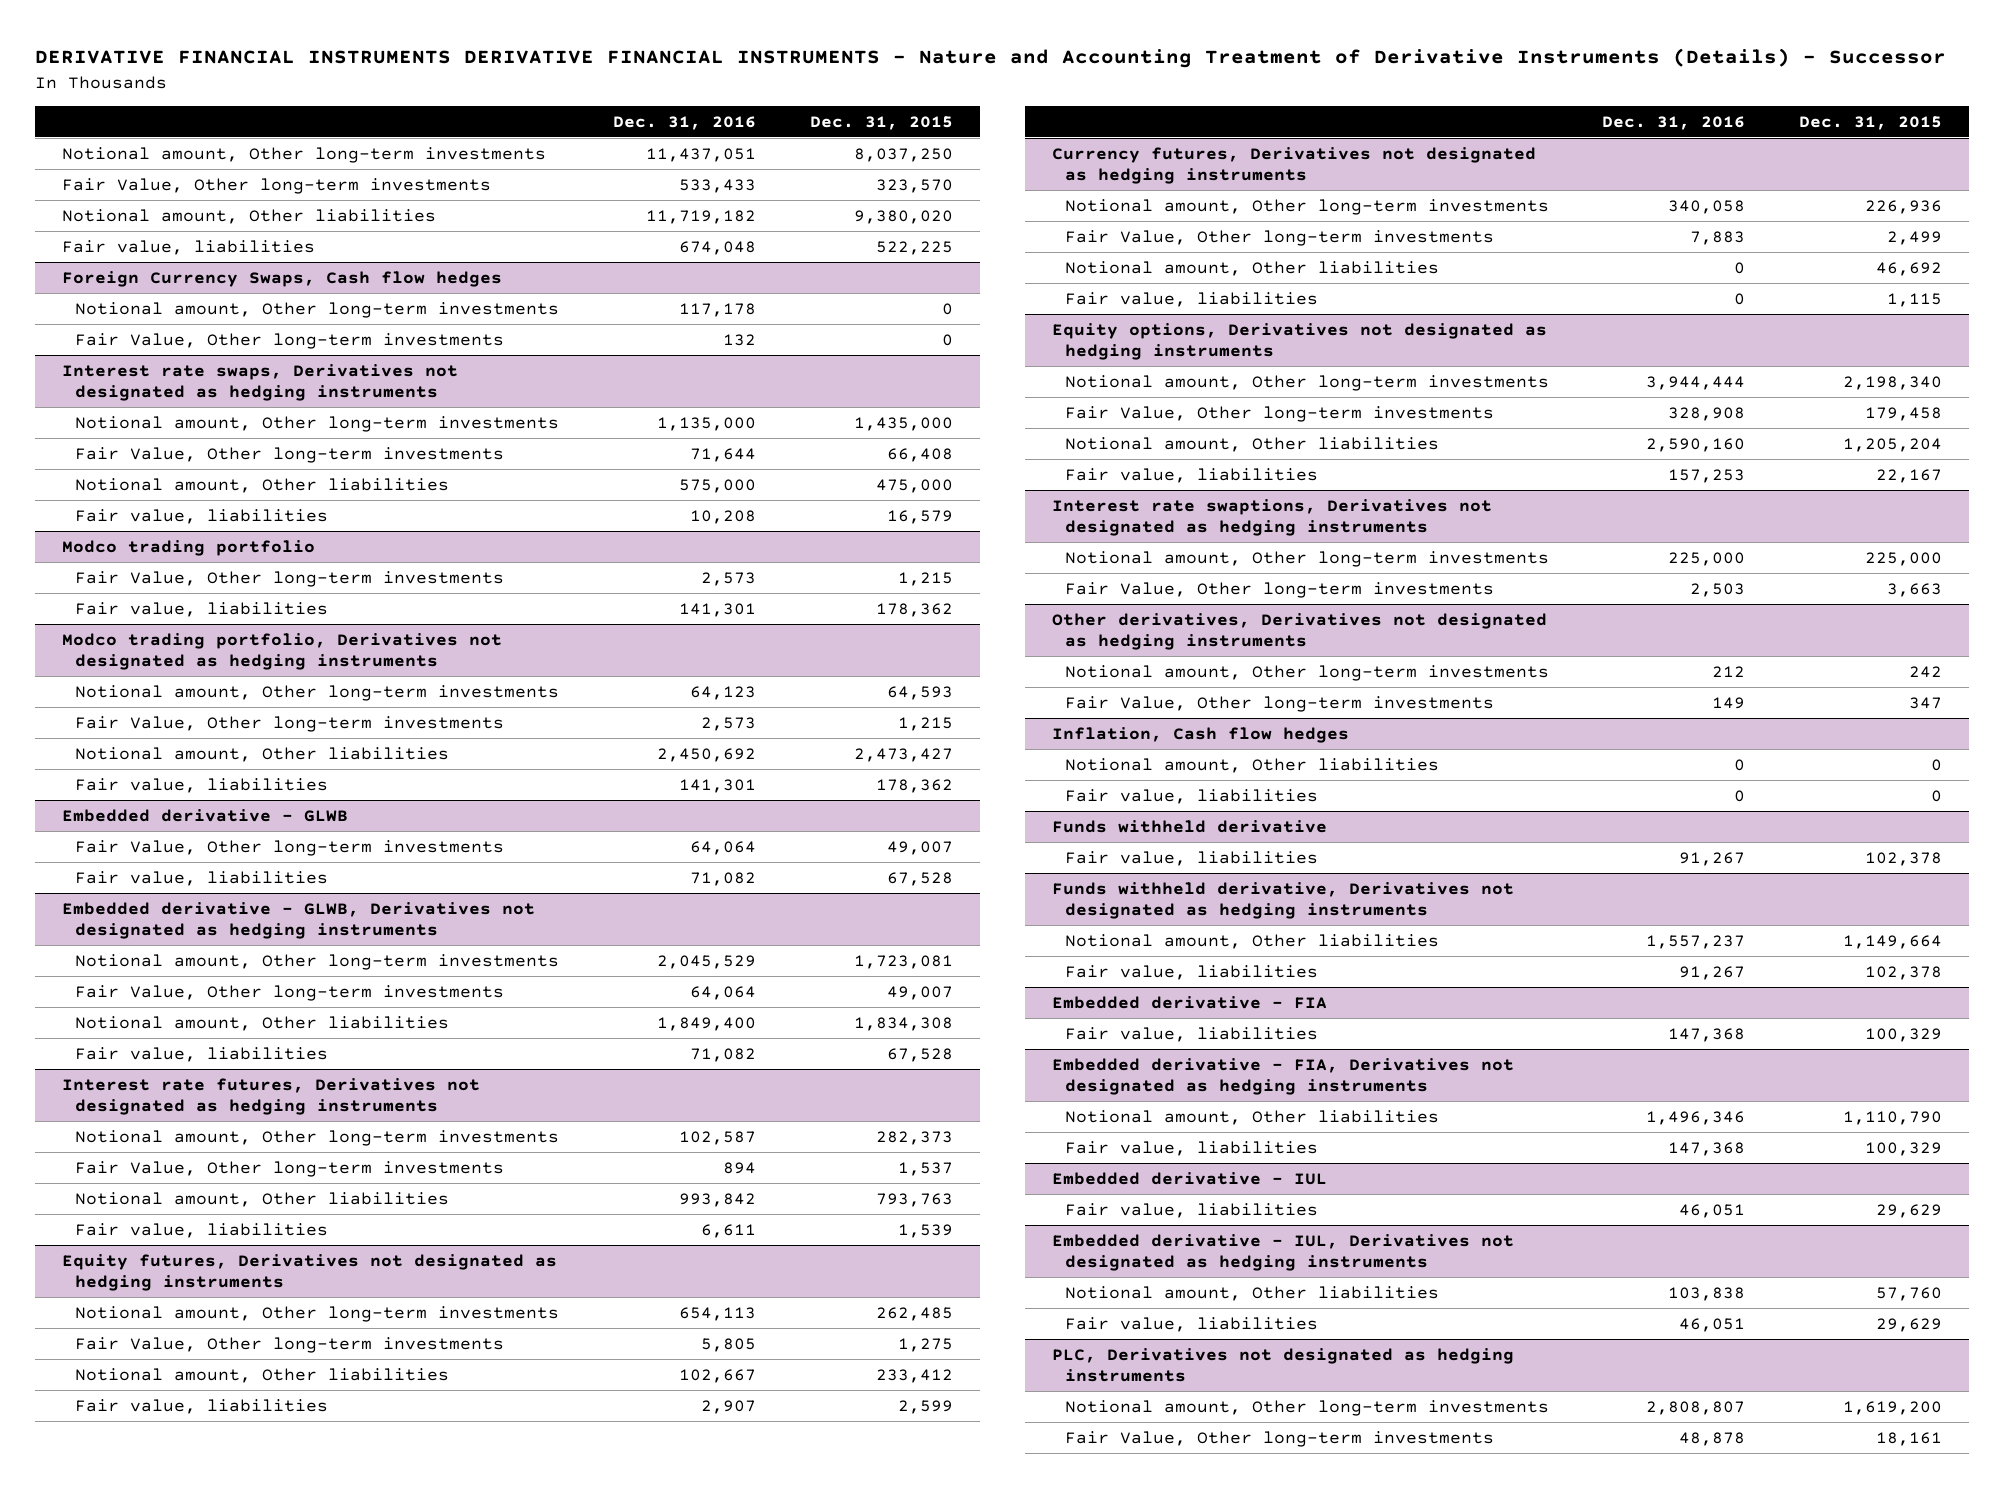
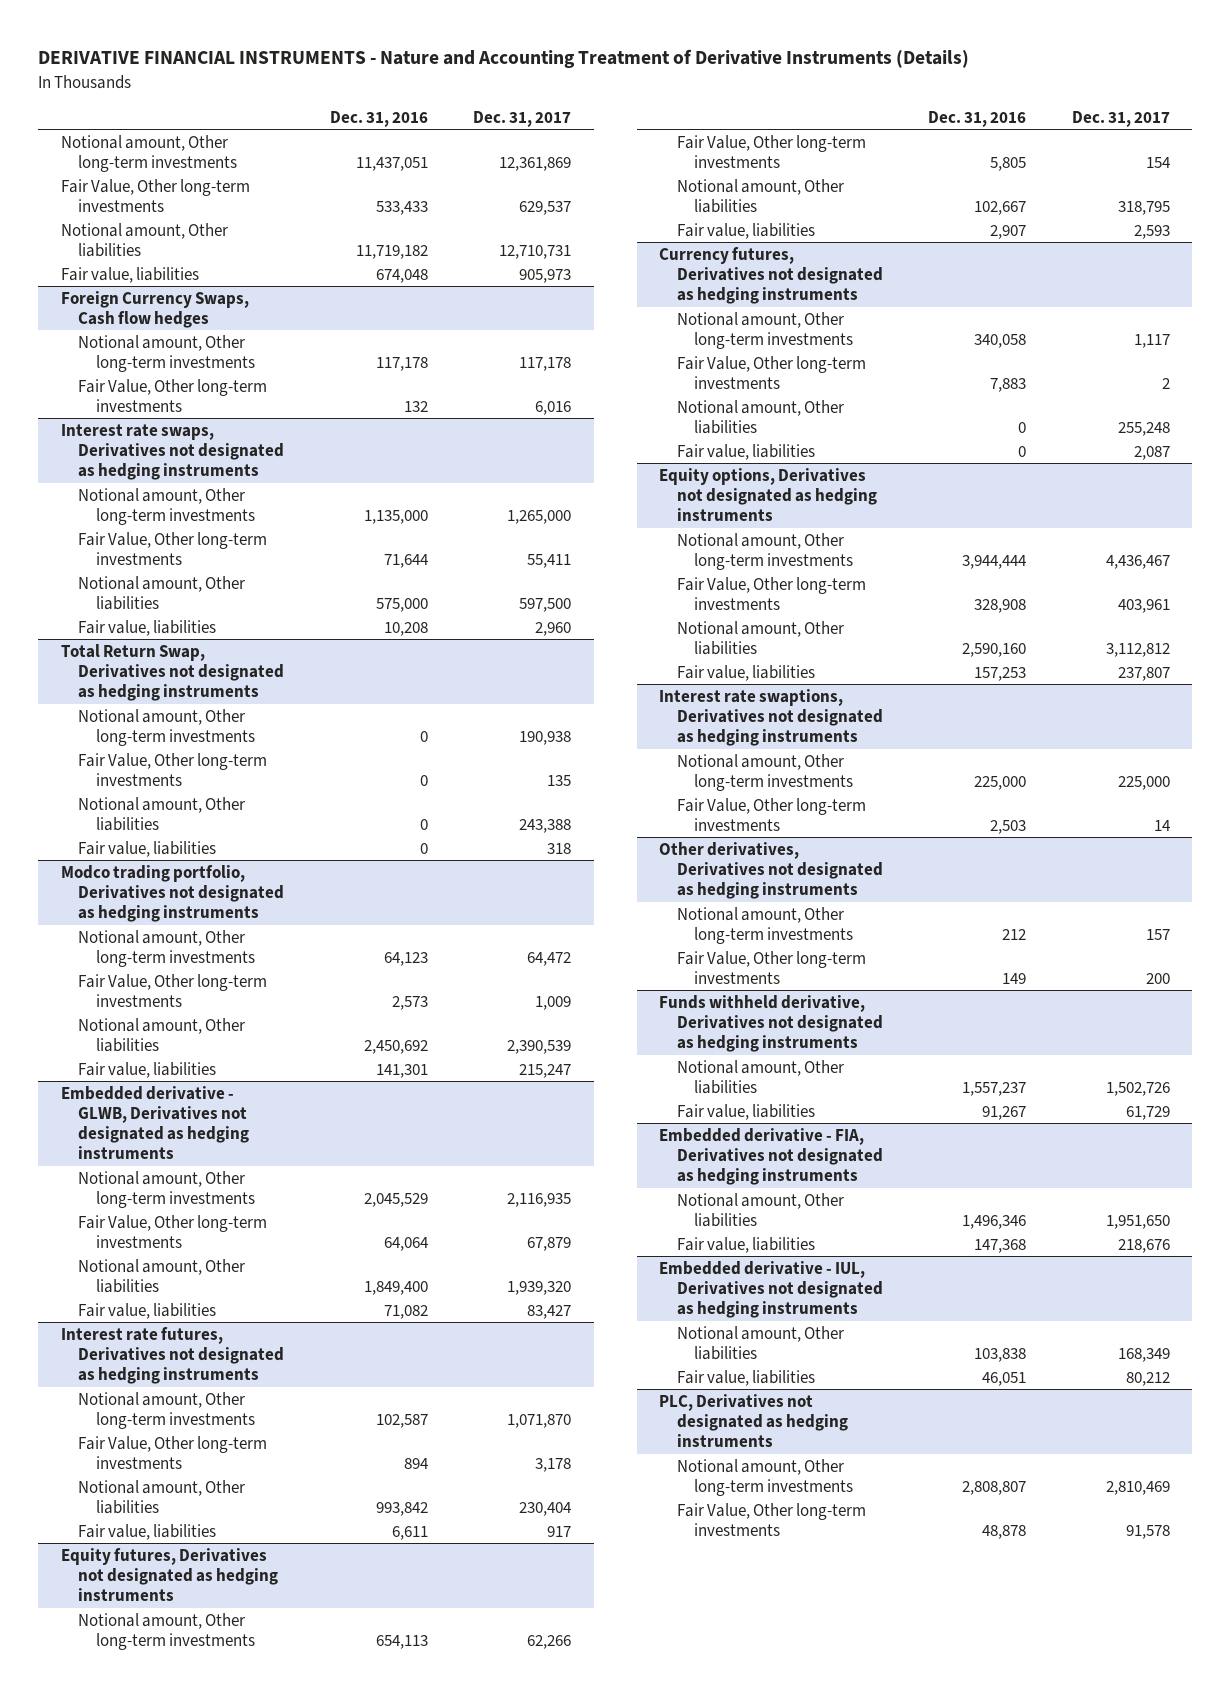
[35,48,1947,69] DERIVATIVE FINANCIAL INSTRUMENTS DERIVATIVE FINANCIAL INSTRUMENTS - Nature and Accounting Treatment of Derivative Instruments (Details) - Successor -> [37,49,969,69] DERIVATIVE FINANCIAL INSTRUMENTS - Nature and Accounting Treatment of Derivative Instruments (Details)
[809,115,953,130] Dec. 31, 2015 -> none
none -> [472,110,571,127] Dec. 31, 2017
[62,539,316,556] Modco trading portfolio -> none
none -> [60,643,285,701] Total Return Swap, Derivatives not designated as hedging instruments
none -> [78,708,255,746] Notional amount, Other long-term investments
[700,571,756,586] 2,573 -> [419,774,428,786] 0
none -> [78,796,246,831] Notional amount, Other liabilities
[678,602,756,617] 141,301 -> [419,842,428,854] 0
[62,808,349,822] Embedded derivative - GLWB -> none
[75,839,505,856] Fair Value, Other long-term investments -> none
[75,870,329,886] Fair value, liabilities -> none
[1051,726,1349,743] Inflation, Cash flow hedges -> none
[1064,757,1439,773] Notional amount, Other liabilities -> none
[1064,788,1318,804] Fair value, liabilities -> none
[1051,819,1327,833] Funds withheld derivative -> none
[1064,850,1318,866] Fair value, liabilities -> none
[1051,995,1327,1009] Embedded derivative - FIA -> none
[1064,1026,1318,1042] Fair value, liabilities -> none
[1051,1171,1327,1185] Embedded derivative - IUL -> none
[1064,1202,1318,1218] Fair value, liabilities -> none

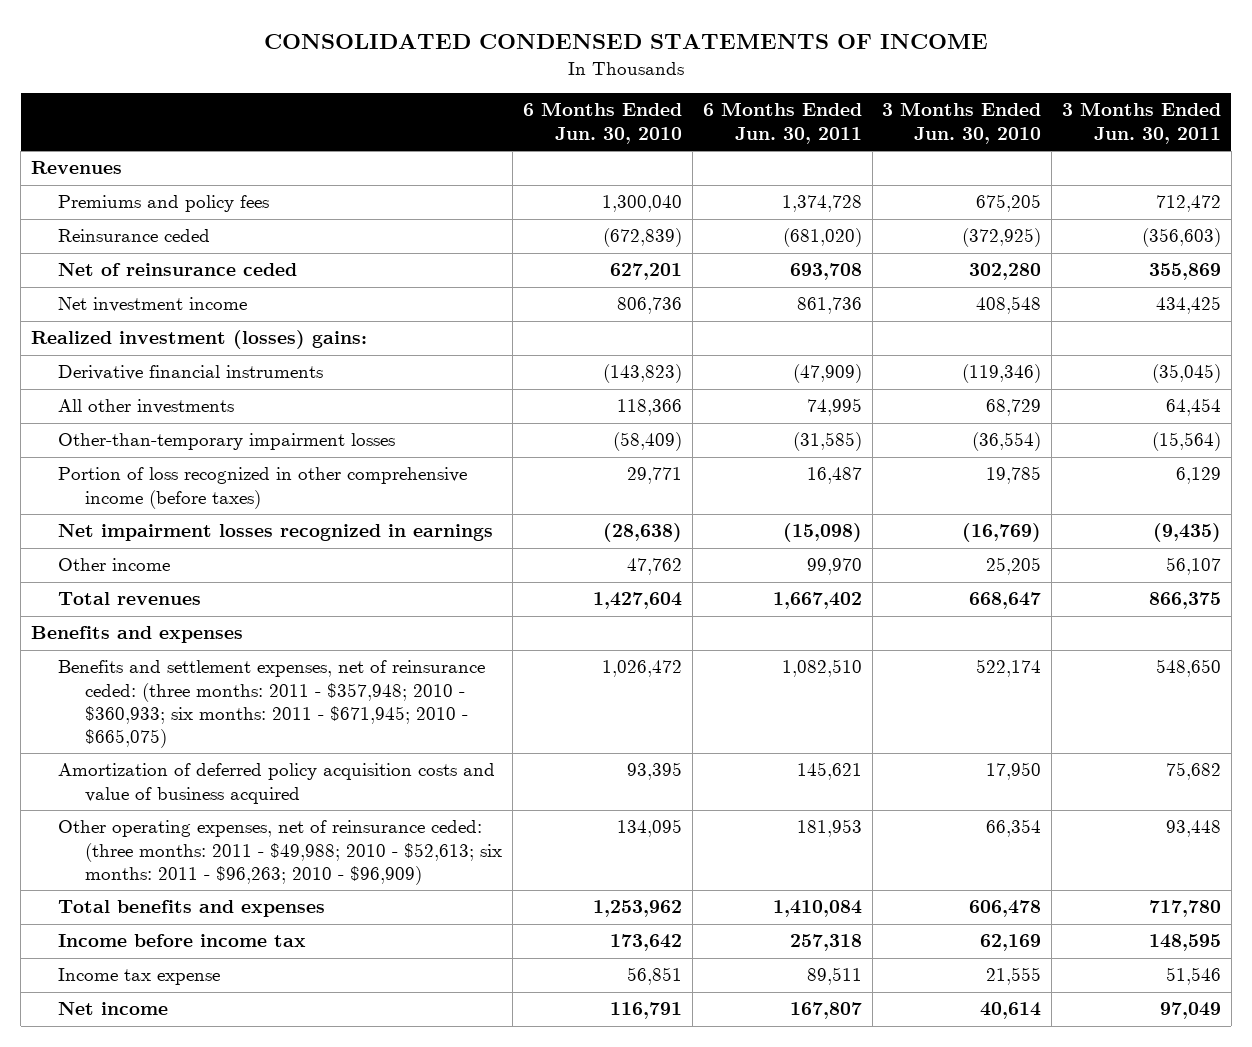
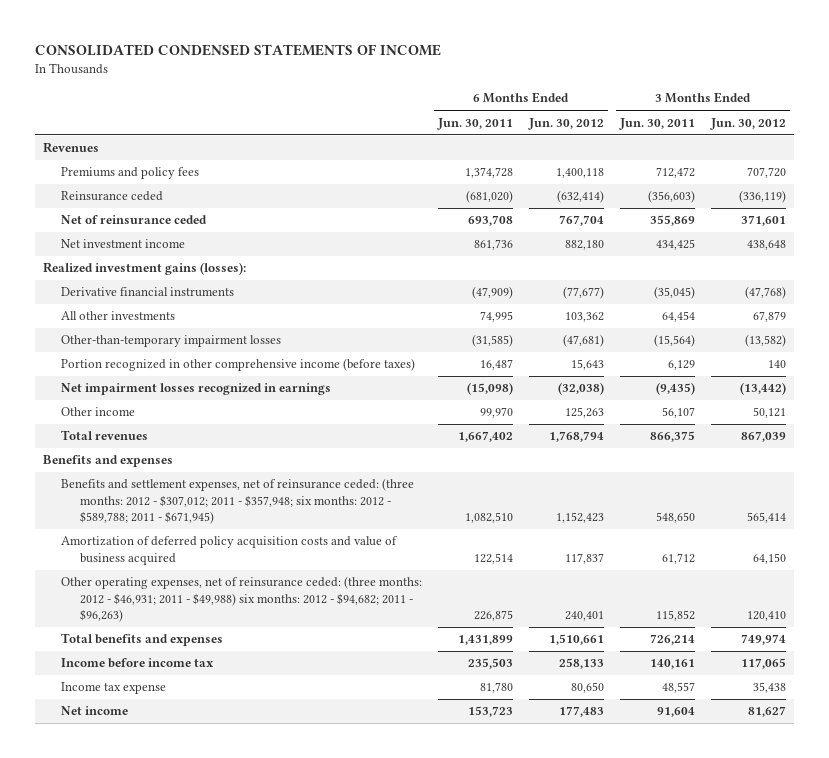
[523,102,683,144] 6 Months Ended Jun. 30, 2010 -> none
[882,102,1042,144] 3 Months Ended Jun. 30, 2010 -> none
none -> [528,117,605,130] Jun. 30, 2012
none -> [710,117,787,130] Jun. 30, 2012
[30,330,367,350] Realized investment (losses) gains: -> [42,262,246,276] Realized investment gains (losses):
[58,467,468,509] Portion of loss recognized in other comprehensive income (before taxes) -> [61,358,416,372] Portion recognized in other comprehensive income (before taxes)
[58,660,486,749] Benefits and settlement expenses, net of reinsurance ceded: (three months: 2011 - $357,948; 2010 - $360,933; six months: 2011 - $671,945; 2010 - $665,075) -> [61,478,415,524] Benefits and settlement expenses, net of reinsurance ceded: (three months: 2012 - $307,012; 2011 - $357,948; six months: 2012 - $589,788; 2011 - $671,945)
[796,762,862,781] 145,621 -> [474,552,514,564] 122,514
[1165,762,1221,781] 75,682 -> [662,552,696,564] 61,712
[58,820,503,885] Other operating expenses, net of reinsurance ceded: (three months: 2011 - $49,988; 2010 - $52,613; six months: 2011 - $96,263; 2010 - $96,909) -> [61,576,423,622] Other operating expenses, net of reinsurance ceded: (three months: 2012 - $46,931; 2011 - $49,988) six months: 2012 - $94,682; 2011 - $96,263)
[796,819,862,838] 181,953 -> [474,609,514,621] 226,875
[1165,820,1221,838] 93,448 -> [656,609,696,621] 115,852
[772,900,862,918] 1,410,084 -> [458,635,514,646] 1,431,899
[1148,900,1221,918] 717,780 -> [650,634,696,646] 726,214
[789,934,862,952] 257,318 -> [468,658,514,670] 235,503
[1148,934,1221,952] 148,595 -> [650,659,696,670] 140,161
[806,967,862,986] 89,511 -> [480,682,514,694] 81,780
[1165,967,1221,986] 51,546 -> [662,682,696,694] 48,557
[789,1002,862,1020] 167,807 -> [468,706,514,718] 153,723
[1159,1002,1221,1020] 97,049 -> [657,707,696,718] 91,604

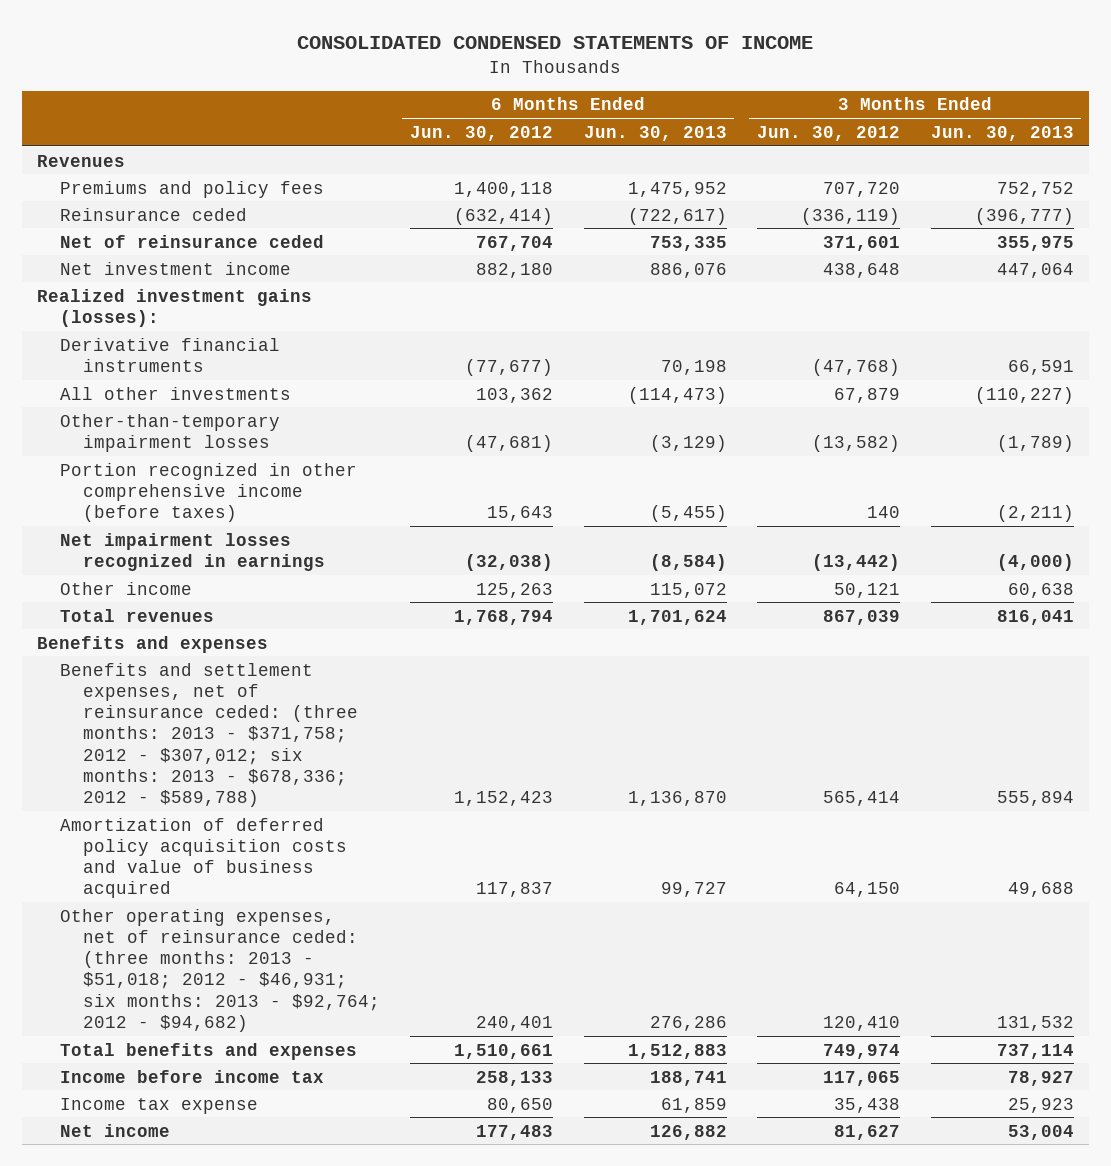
[437,117,514,130] Jun. 30, 2011 -> none
[619,117,696,130] Jun. 30, 2011 -> none
none -> [583,125,727,141] Jun. 30, 2013
none -> [930,125,1074,141] Jun. 30, 2013
[61,478,415,524] Benefits and settlement expenses, net of reinsurance ceded: (three months: 2012 - $307,012; 2011 - $357,948; six months: 2012 - $589,788; 2011 - $671,945) -> [59,662,358,808] Benefits and settlement expenses, net of reinsurance ceded: (three months: 2013 - $371,758; 2012 - $307,012; six months: 2013 - $678,336; 2012 - $589,788)
[61,576,423,622] Other operating expenses, net of reinsurance ceded: (three months: 2012 - $46,931; 2011 - $49,988) six months: 2012 - $94,682; 2011 - $96,263) -> [59,908,380,1032] Other operating expenses, net of reinsurance ceded: (three months: 2013 - $51,018; 2012 - $46,931; six months: 2013 - $92,764; 2012 - $94,682)

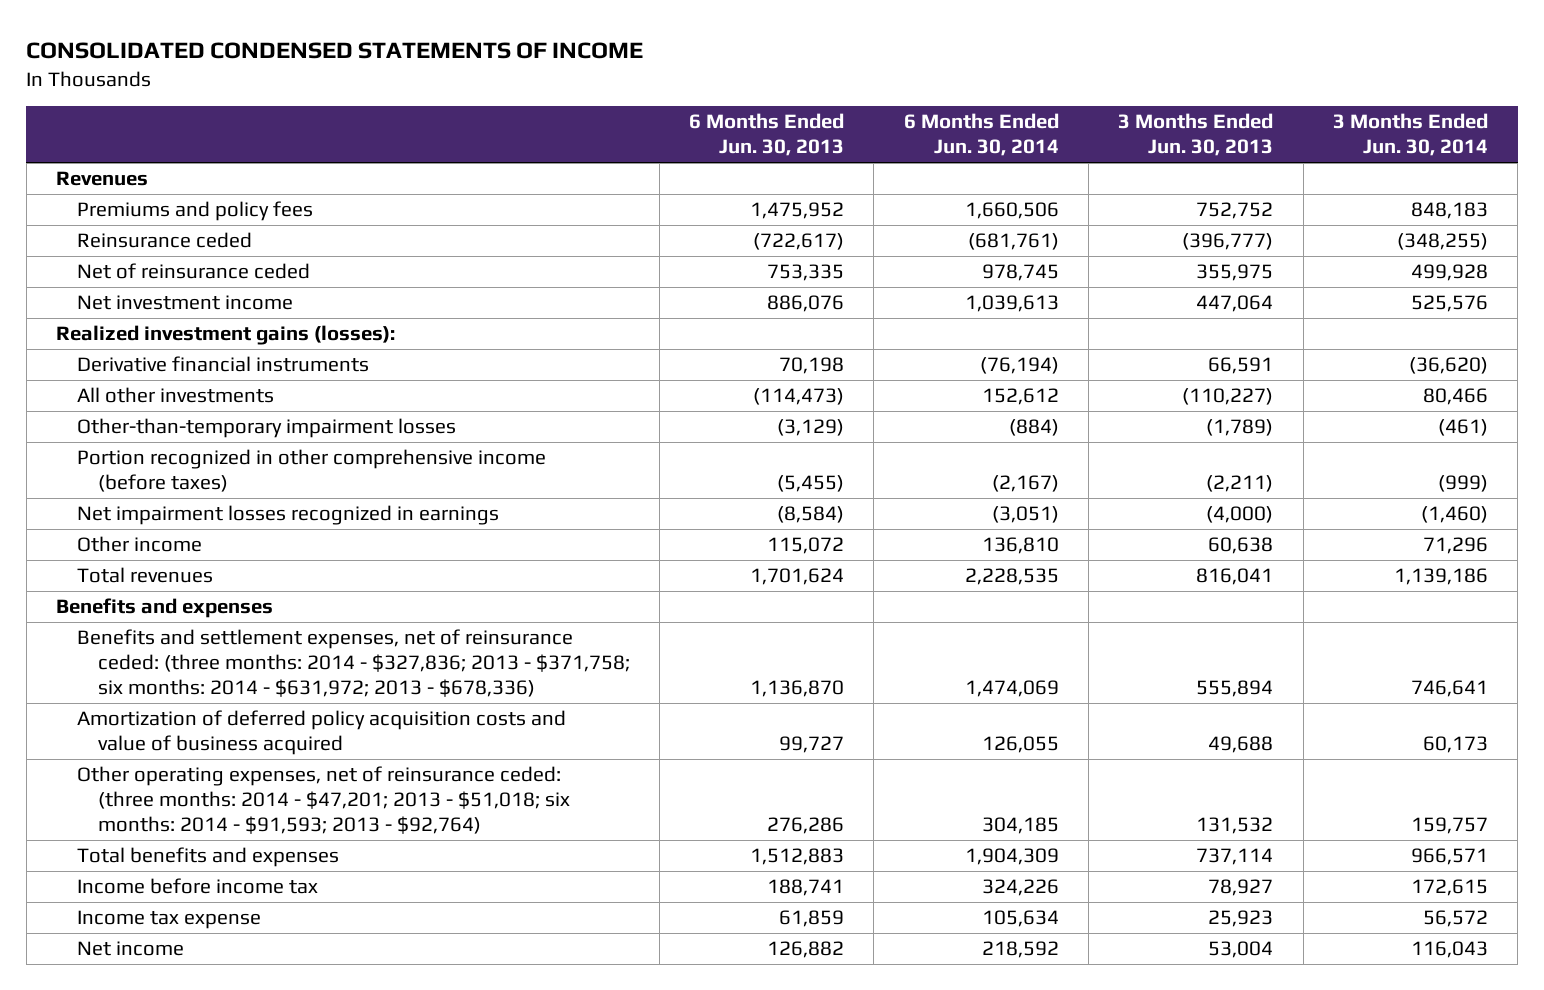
[410,125,554,141] Jun. 30, 2012 -> none
[757,125,901,141] Jun. 30, 2012 -> none
none -> [903,113,1059,157] 6 Months Ended Jun. 30, 2014
none -> [1332,113,1488,157] 3 Months Ended Jun. 30, 2014
[59,662,358,808] Benefits and settlement expenses, net of reinsurance ceded: (three months: 2013 - $371,758; 2012 - $307,012; six months: 2013 - $678,336; 2012 - $589,788) -> [76,629,630,697] Benefits and settlement expenses, net of reinsurance ceded: (three months: 2014 - $327,836; 2013 - $371,758; six months: 2014 - $631,972; 2013 - $678,336)
[59,908,380,1032] Other operating expenses, net of reinsurance ceded: (three months: 2013 - $51,018; 2012 - $46,931; six months: 2013 - $92,764; 2012 - $94,682) -> [76,766,570,834] Other operating expenses, net of reinsurance ceded: (three months: 2014 - $47,201; 2013 - $51,018; six months: 2014 - $91,593; 2013 - $92,764)

